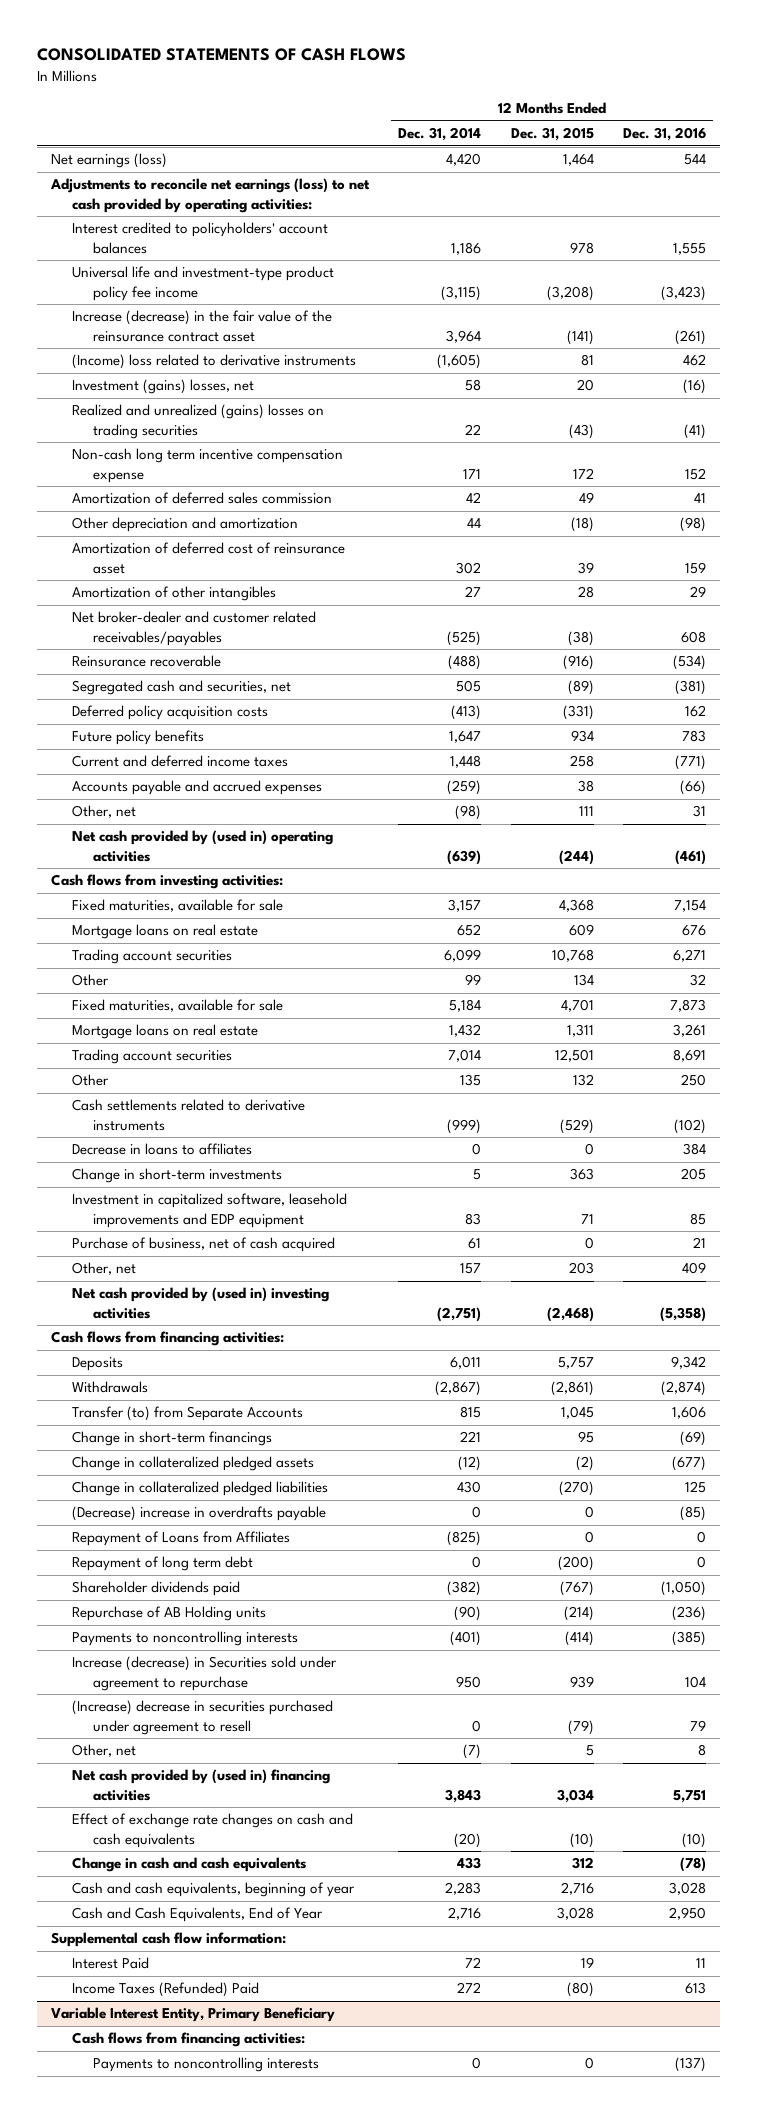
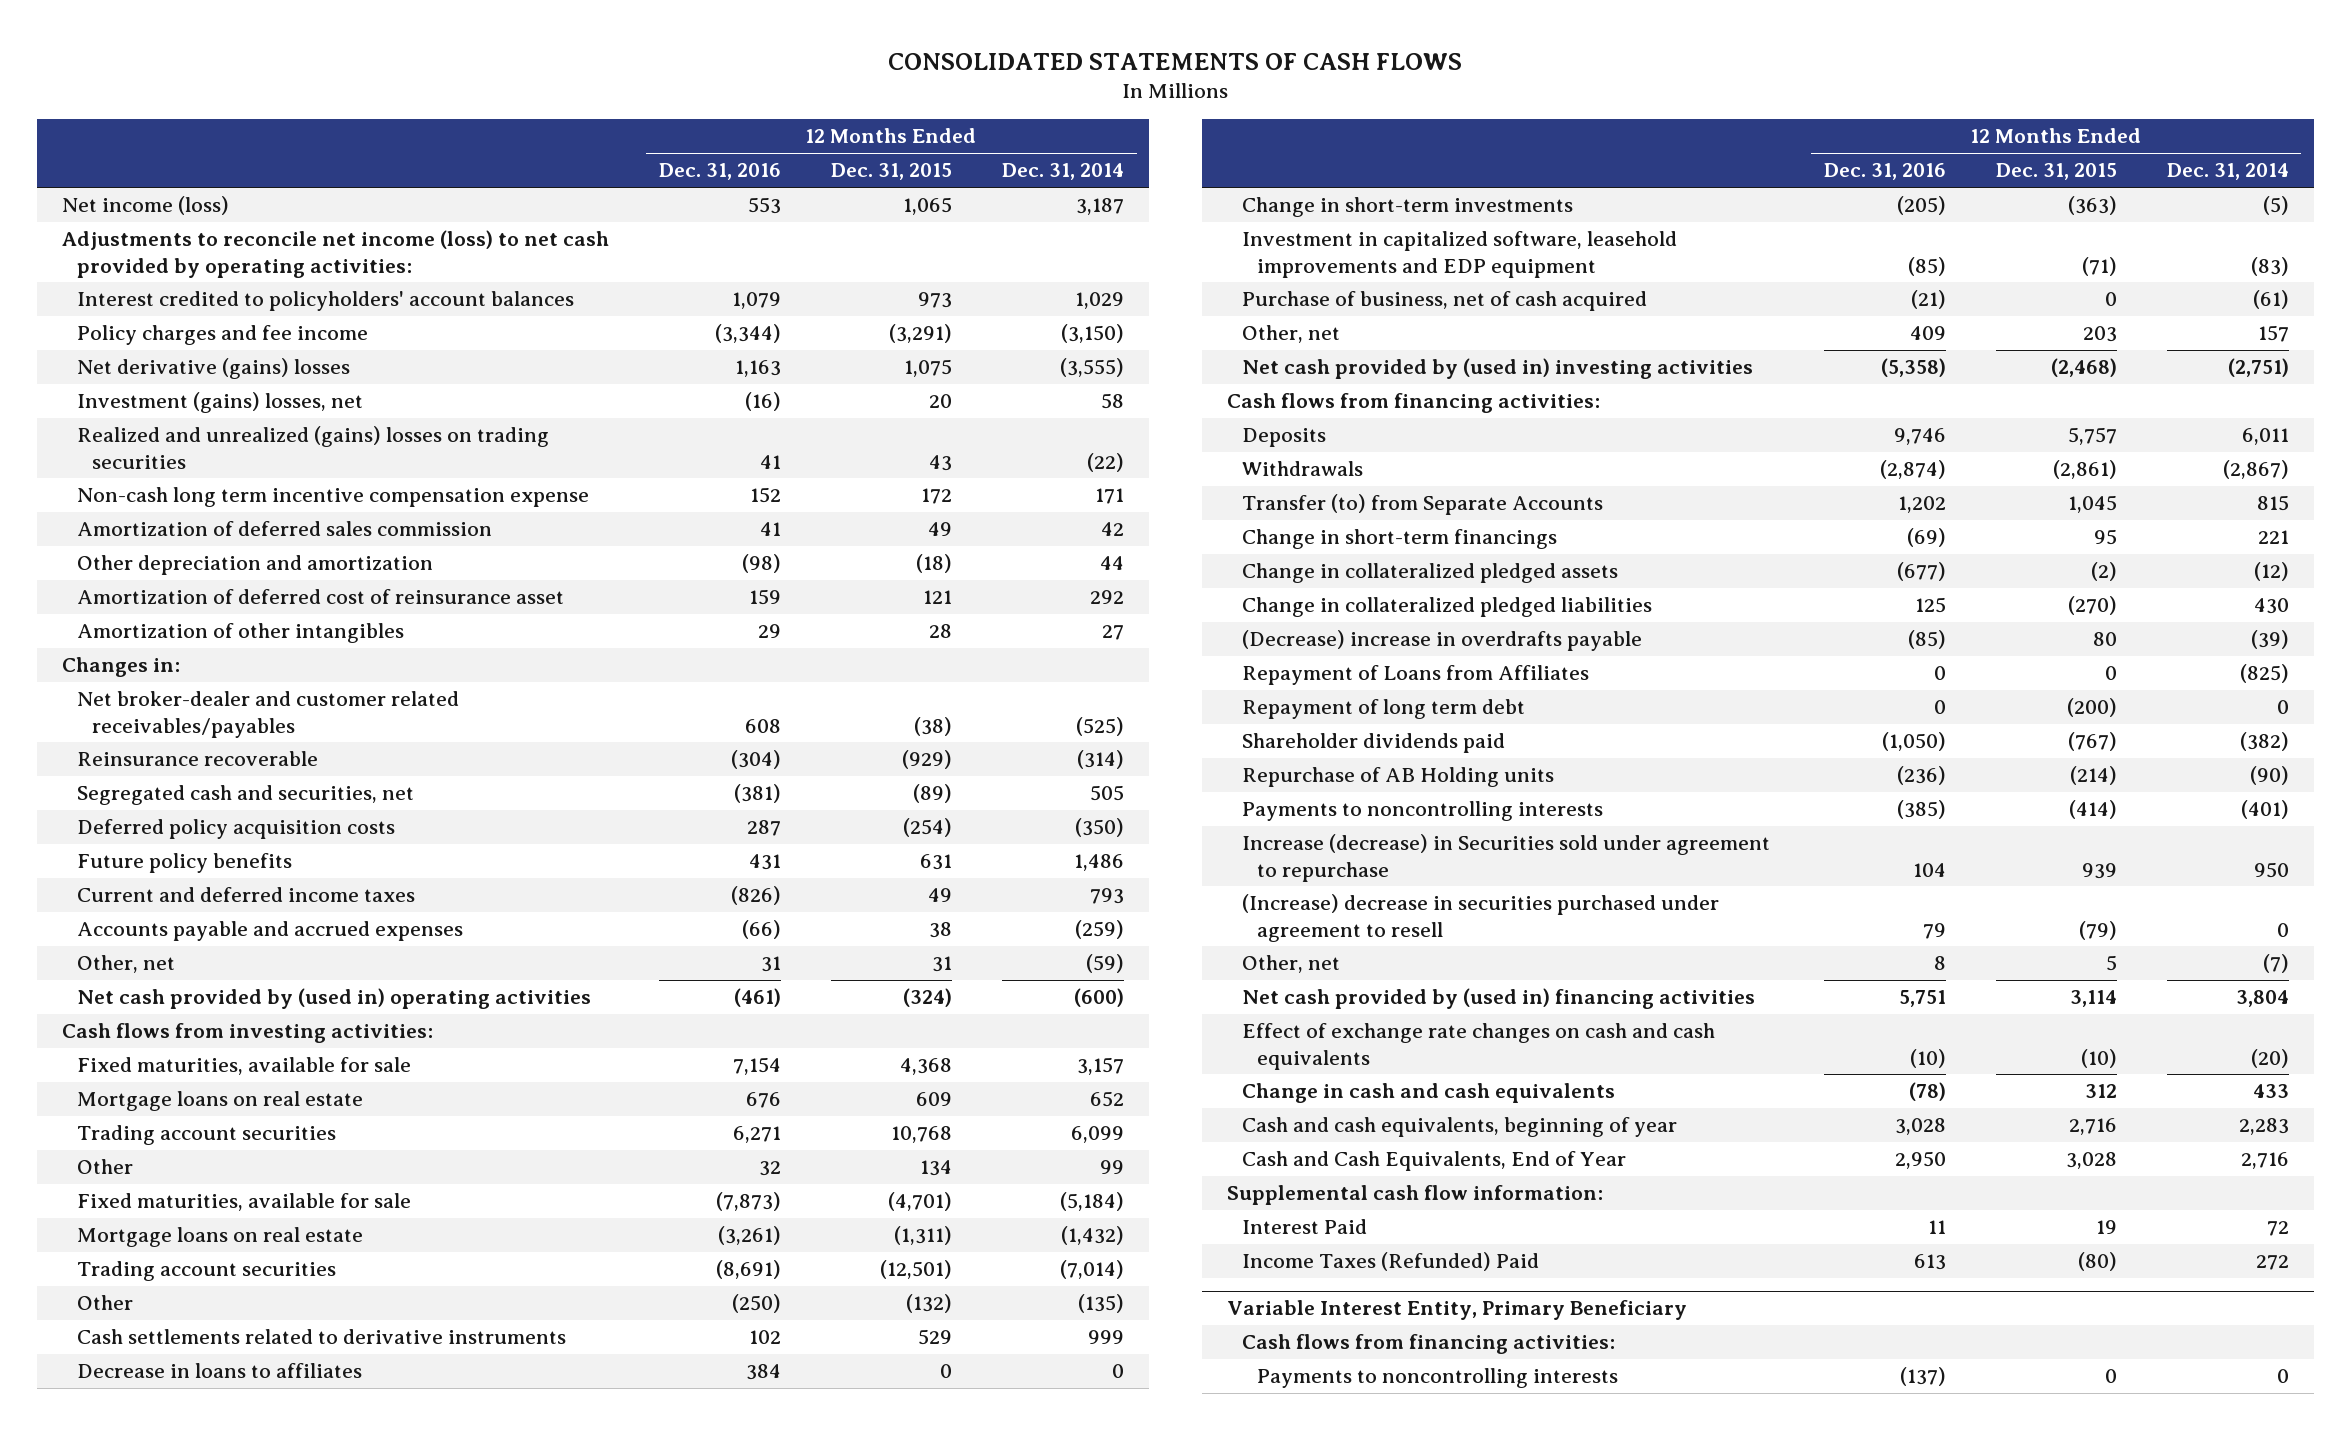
[72,310,333,342] Increase (decrease) in the fair value of the reinsurance contract asset -> none
[51,153,168,169] Net earnings (loss) -> [61,196,229,216] Net income (loss)
[446,153,482,167] 4,420 -> [1076,198,1125,216] 3,187
[562,154,594,167] 1,464 -> [902,197,952,216] 1,065
[683,154,706,166] 544 -> [747,197,781,215] 553
[50,178,371,213] Adjustments to reconcile net earnings (loss) to net cash provided by operating activities: -> [61,230,609,278] Adjustments to reconcile net income (loss) to net cash provided by operating activities:
[451,241,482,255] 1,186 -> [1075,292,1125,310] 1,029
[569,241,594,254] 978 -> [917,292,952,309] 973
[672,242,706,255] 1,555 -> [731,292,781,310] 1,079
[72,266,335,301] Universal life and investment-type product policy fee income -> [77,325,369,346] Policy charges and fee income
[441,285,482,301] (3,115) -> [1061,324,1125,344] (3,150)
[546,285,594,301] (3,208) -> [888,324,952,344] (3,291)
[660,285,706,301] (3,423) -> [714,324,781,344] (3,344)
[72,354,357,370] (Income) loss related to derivative instruments -> [77,358,351,380] Net derivative (gains) losses
[437,354,482,370] (1,605) -> [1060,358,1125,378] (3,555)
[580,354,594,367] 81 -> [903,359,952,378] 1,075
[682,354,706,367] 462 -> [734,360,781,378] 1,163
[465,423,482,435] 22 -> [1087,452,1125,472] (22)
[568,423,594,439] (43) -> [928,454,952,471] 43
[683,423,706,439] (41) -> [759,454,781,469] 41
[456,561,482,574] 302 -> [1090,590,1125,605] 292
[577,561,594,574] 39 -> [922,590,952,605] 121
none -> [61,657,180,678] Changes in:
[448,655,482,671] (488) -> [1077,750,1125,770] (314)
[562,655,594,671] (916) -> [901,750,952,770] (929)
[672,655,706,671] (534) -> [730,750,781,770] (304)
[451,705,482,721] (413) -> [1075,818,1125,838] (350)
[562,705,594,721] (331) -> [902,818,952,838] (254)
[684,705,706,718] 162 -> [746,820,781,837] 287
[449,731,482,744] 1,647 -> [1074,854,1125,872] 1,486
[570,730,594,743] 934 -> [919,854,952,871] 631
[681,730,706,743] 783 -> [748,854,781,871] 431
[450,755,482,769] 1,448 -> [1090,888,1125,905] 793
[569,755,594,768] 258 -> [927,888,952,903] 49
[674,755,706,771] (771) -> [730,886,781,906] (826)
[455,805,482,821] (98) -> [1086,954,1125,974] (59)
[578,806,594,817] 111 -> [931,956,952,973] 31
[447,849,482,865] (639) -> [1074,988,1125,1008] (600)
[558,849,594,865] (244) -> [902,988,952,1008] (324)
[449,999,482,1013] 5,184 -> [1060,1192,1125,1212] (5,184)
[560,999,594,1013] 4,701 -> [887,1192,952,1212] (4,701)
[669,999,706,1013] 7,873 -> [715,1192,781,1212] (7,873)
[449,1024,482,1038] 1,432 -> [1061,1226,1125,1246] (1,432)
[566,1024,594,1038] 1,311 -> [893,1226,952,1246] (1,311)
[672,1024,706,1038] 3,261 -> [717,1226,781,1246] (3,261)
[448,1049,482,1063] 7,014 -> [1060,1260,1125,1280] (7,014)
[554,1049,594,1063] 12,501 -> [879,1260,952,1280] (12,501)
[672,1049,706,1063] 8,691 -> [715,1260,781,1280] (8,691)
[460,1074,482,1087] 135 -> [1078,1294,1125,1314] (135)
[572,1074,594,1087] 132 -> [905,1294,952,1314] (132)
[680,1074,706,1087] 250 -> [731,1294,781,1314] (250)
[447,1118,482,1134] (999) -> [1088,1330,1125,1345] 999
[559,1118,594,1134] (529) -> [917,1329,952,1346] 529
[673,1118,706,1134] (102) -> [748,1330,781,1345] 102
[473,1169,482,1181] 5 -> [2262,196,2289,216] (5)
[569,1168,594,1181] 363 -> [2067,196,2117,216] (363)
[680,1168,706,1181] 205 -> [1896,196,1946,216] (205)
[465,1212,482,1225] 83 -> [2250,256,2289,276] (83)
[580,1213,594,1224] 71 -> [2081,256,2117,276] (71)
[689,1212,706,1225] 85 -> [1907,256,1946,276] (85)
[468,1238,482,1250] 61 -> [2252,290,2289,310] (61)
[692,1237,706,1249] 21 -> [1910,290,1946,310] (21)
[670,1356,706,1370] 9,342 -> [1893,428,1946,446] 9,746
[671,1406,706,1420] 1,606 -> [1897,496,1946,514] 1,202
[472,1506,482,1519] 0 -> [2250,630,2289,650] (39)
[584,1506,594,1519] 0 -> [2092,632,2117,647] 80
[445,1788,482,1803] 3,843 -> [2235,990,2289,1008] 3,804
[556,1788,594,1803] 3,034 -> [2069,990,2117,1008] 3,114

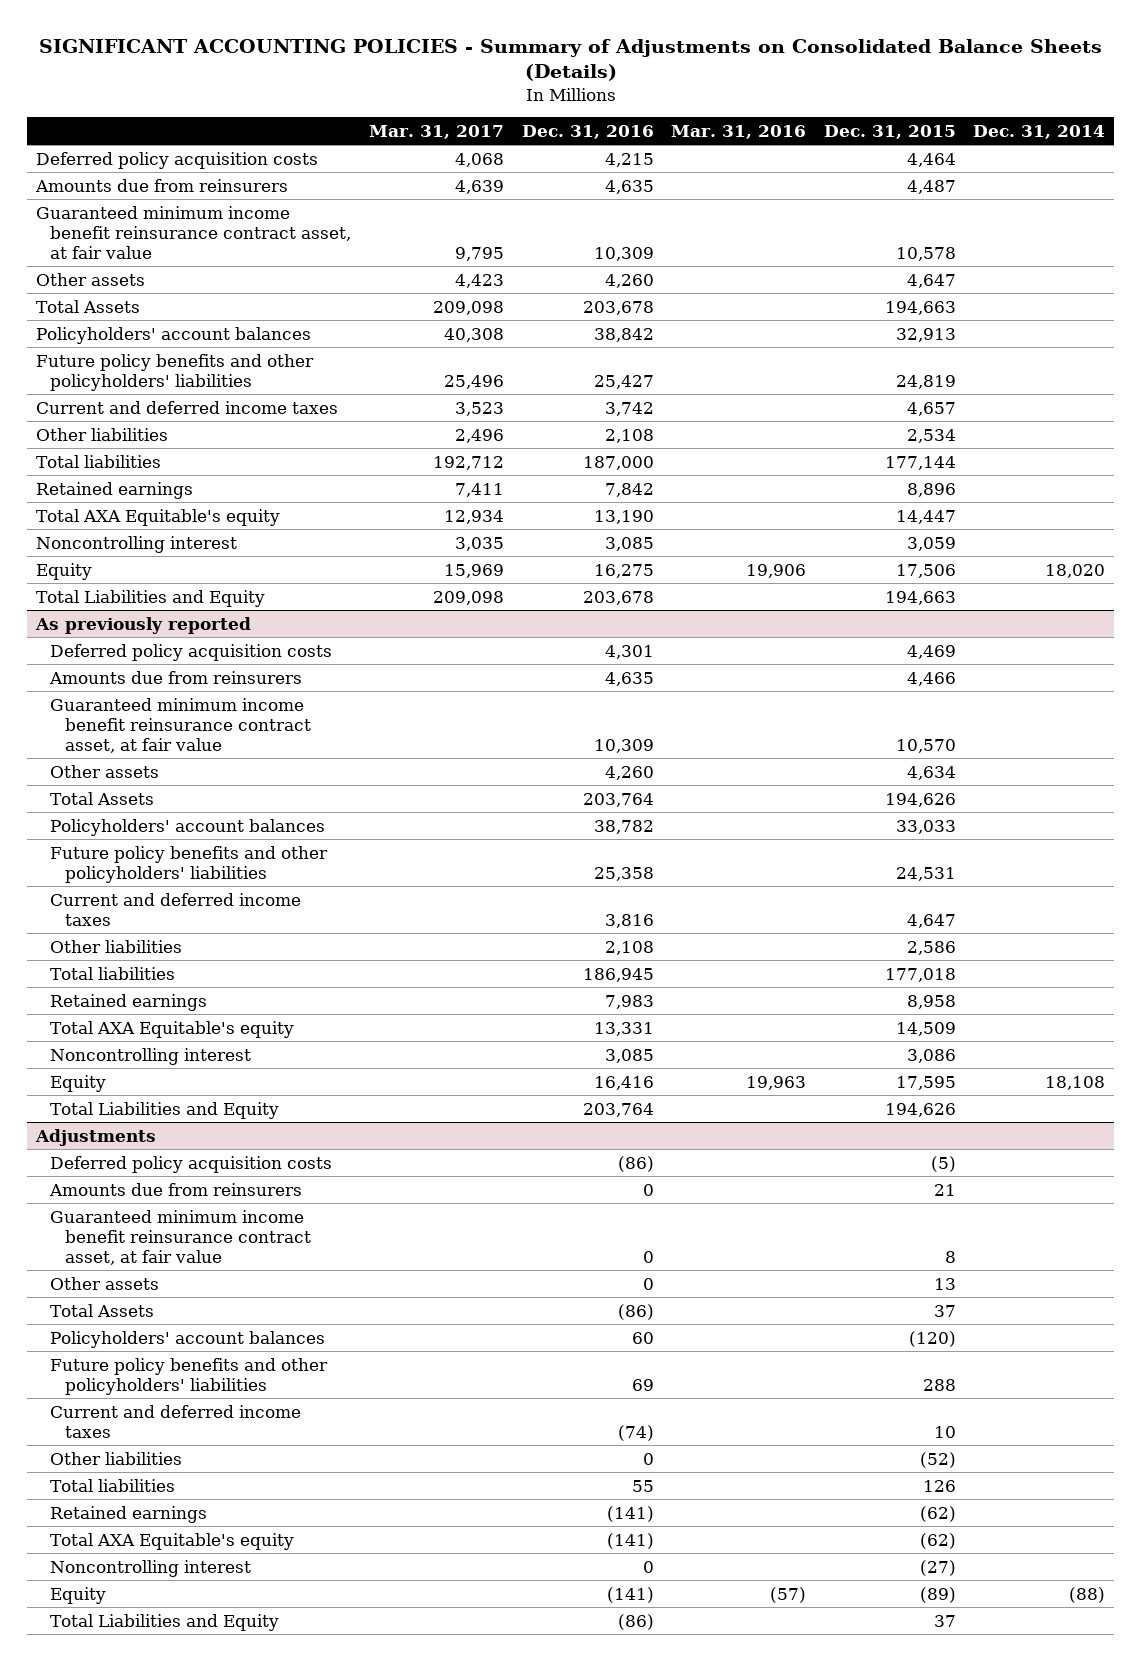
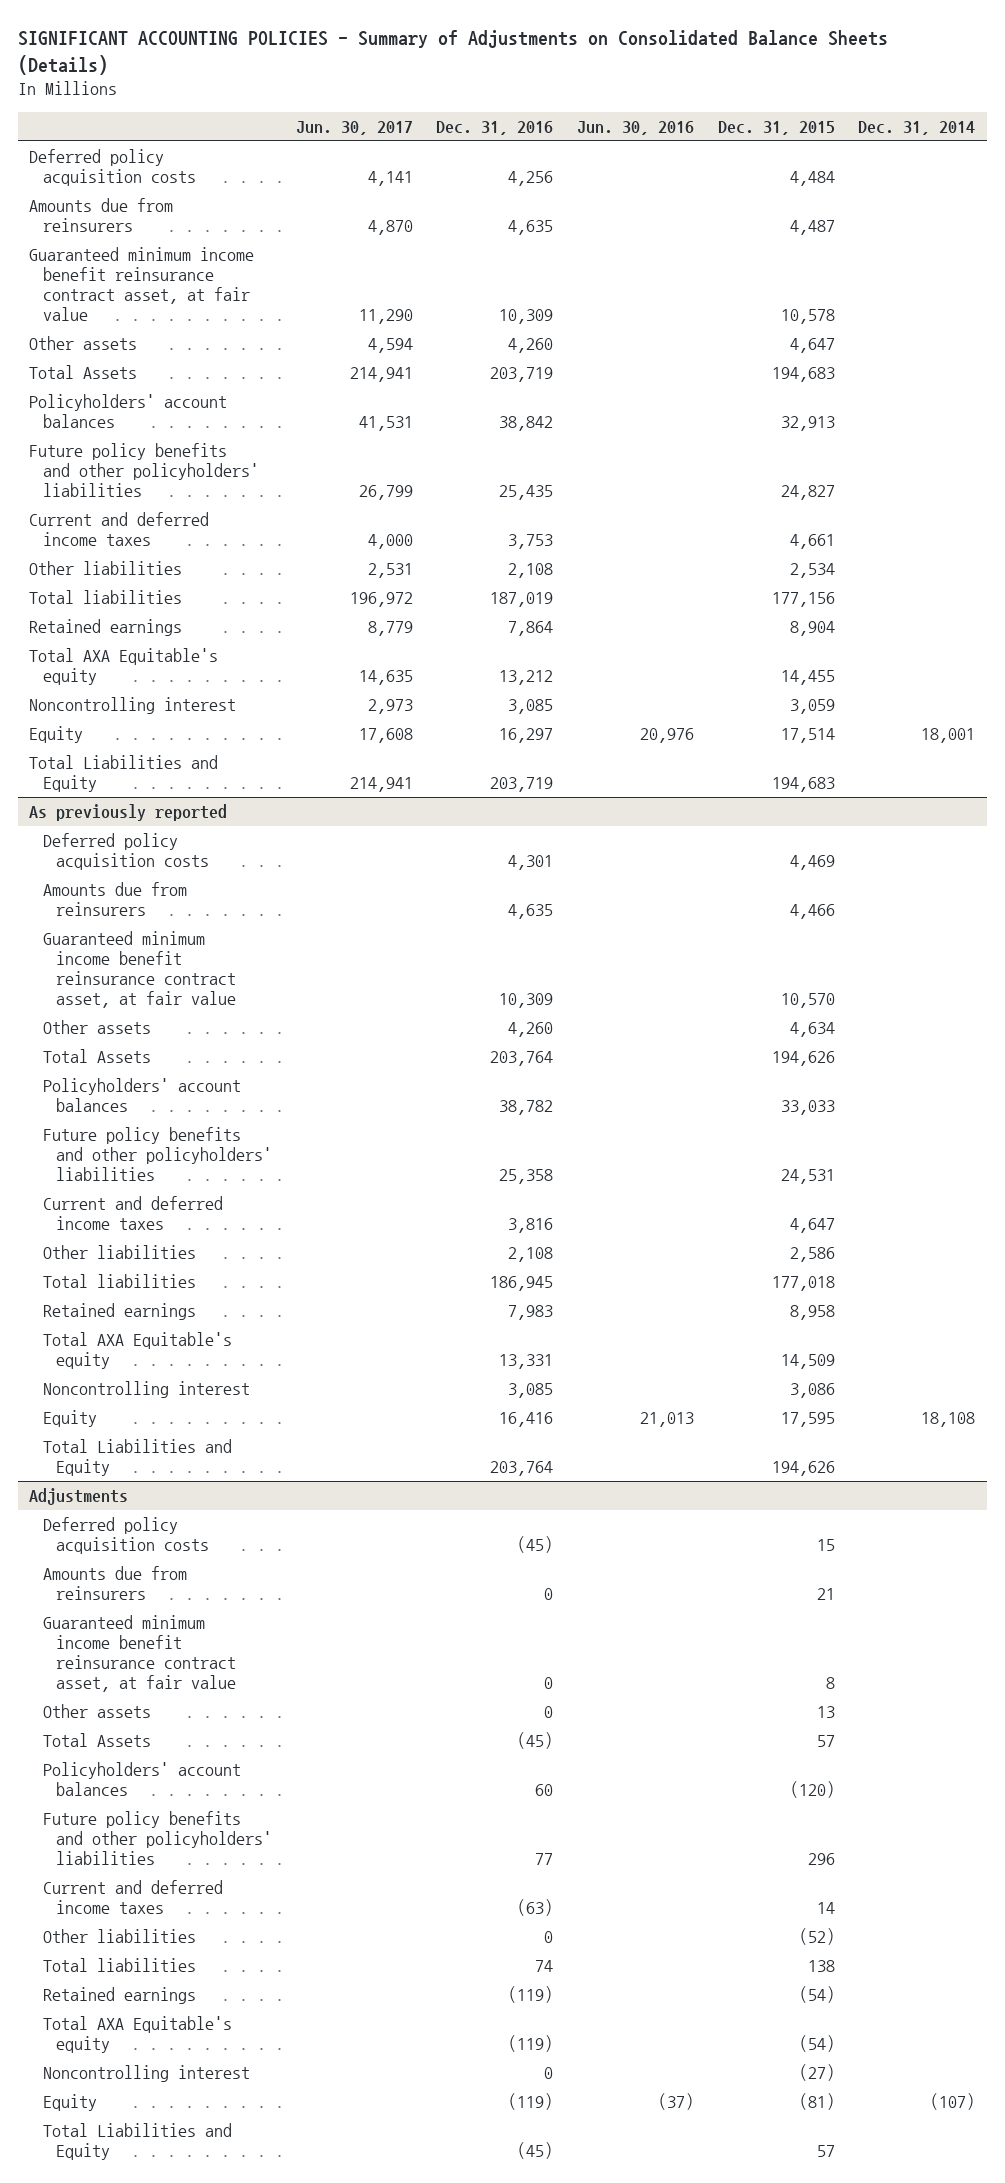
[368,124,504,139] Mar. 31, 2017 -> none
[671,124,807,139] Mar. 31, 2016 -> none
none -> [295,120,413,135] Jun. 30, 2017
none -> [577,120,695,135] Jun. 30, 2016
[604,152,654,167] 4,215 -> [508,170,554,186] 4,256
[906,152,956,167] 4,464 -> [789,170,835,186] 4,484
[582,300,654,315] 203,678 -> [490,366,554,382] 203,719
[884,300,956,315] 194,663 -> [771,366,835,382] 194,683
[593,374,654,389] 25,427 -> [499,484,554,500] 25,435
[895,374,956,389] 24,819 -> [780,484,835,500] 24,827
[604,401,654,416] 3,742 -> [508,533,554,549] 3,753
[906,401,956,416] 4,657 -> [789,533,835,549] 4,661
[582,455,654,470] 187,000 -> [490,591,554,607] 187,019
[884,455,956,470] 177,144 -> [771,591,835,607] 177,156
[604,482,654,497] 7,842 -> [508,620,554,636] 7,864
[906,482,956,497] 8,896 -> [789,620,835,636] 8,904
[593,509,654,524] 13,190 -> [499,669,554,685] 13,212
[895,509,956,524] 14,447 -> [780,669,835,685] 14,455
[593,563,654,578] 16,275 -> [499,727,554,743] 16,297
[895,563,956,578] 17,506 -> [780,727,835,743] 17,514
[1045,563,1106,578] 18,020 -> [921,727,976,743] 18,001
[582,590,654,605] 203,678 -> [490,776,554,792] 203,719
[884,590,956,605] 194,663 -> [771,776,835,792] 194,683
[617,1155,654,1172] (86) -> [517,1535,554,1553] (45)
[930,1155,956,1172] (5) -> [816,1538,835,1551] 15
[617,1303,654,1320] (86) -> [517,1731,554,1749] (45)
[933,1304,956,1317] 37 -> [816,1734,835,1747] 57
[631,1378,654,1391] 69 -> [535,1852,554,1865] 77
[922,1378,956,1391] 288 -> [807,1852,835,1865] 296
[617,1424,654,1441] (74) -> [517,1898,554,1916] (63)
[933,1425,956,1438] 10 -> [816,1901,835,1914] 14
[631,1479,654,1492] 55 -> [535,1959,554,1972] 74
[922,1479,956,1492] 126 -> [807,1959,835,1972] 138
[606,1505,654,1522] (141) -> [508,1985,554,2003] (119)
[919,1505,956,1522] (62) -> [798,1985,835,2003] (54)
[606,1532,654,1549] (141) -> [508,2034,554,2052] (119)
[919,1532,956,1549] (62) -> [798,2034,835,2052] (54)
[606,1586,654,1603] (141) -> [508,2092,554,2110] (119)
[919,1586,956,1603] (89) -> [798,2092,835,2110] (81)
[1069,1586,1106,1603] (88) -> [930,2092,976,2110] (107)
[617,1613,654,1630] (86) -> [517,2141,554,2159] (45)
[933,1614,956,1627] 37 -> [816,2144,835,2157] 57

